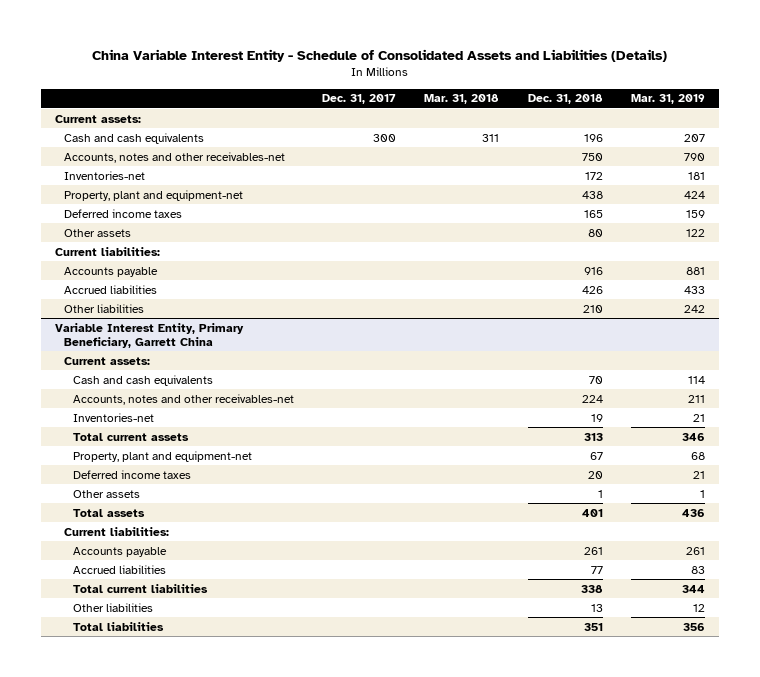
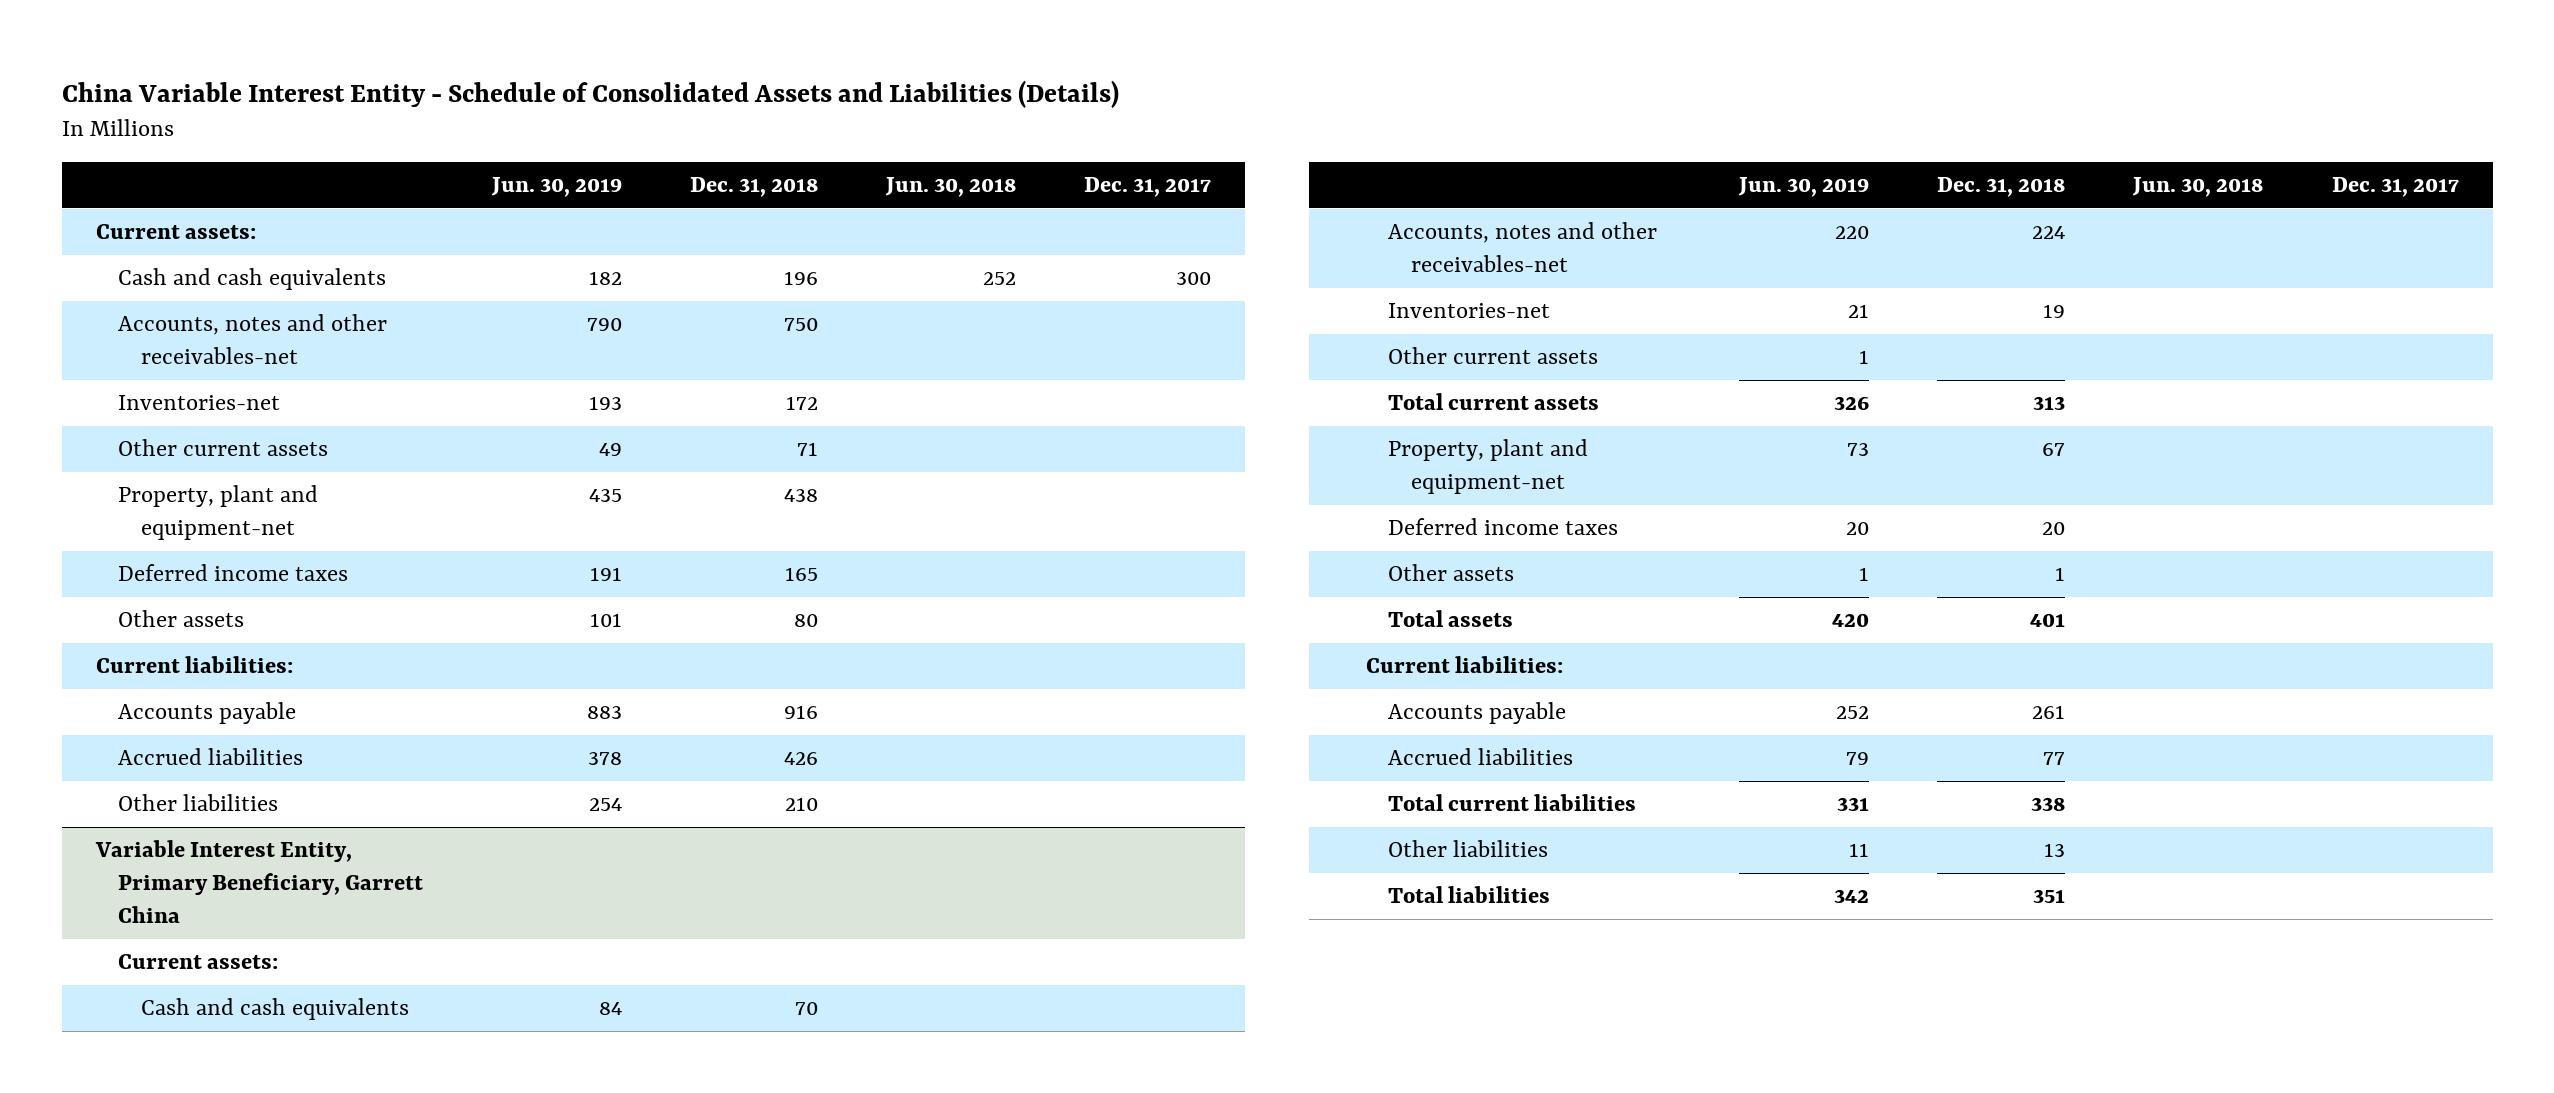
[424,94,500,105] Mar. 31, 2018 -> none
[630,94,705,105] Mar. 31, 2019 -> none
none -> [490,177,622,198] Jun. 30, 2019
none -> [884,177,1016,198] Jun. 30, 2018
none -> [118,439,329,457] Other current assets
none -> [1388,347,1599,365] Other current assets

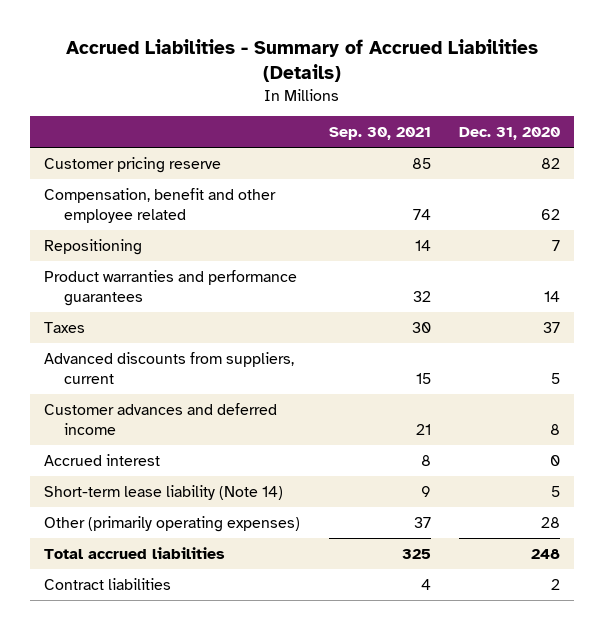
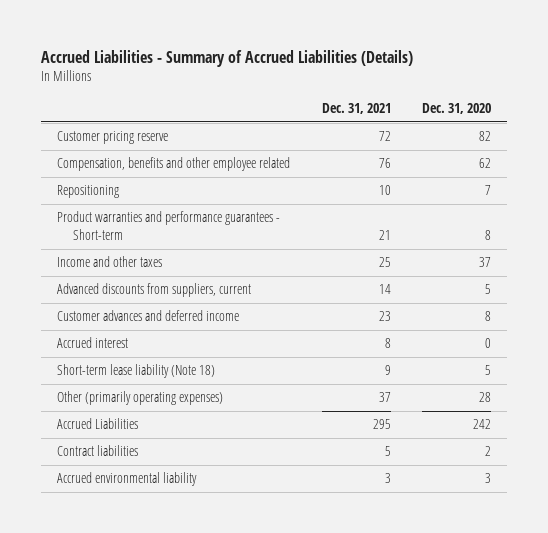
[328,127,431,141] Sep. 30, 2021 -> none
none -> [321,103,391,115] Dec. 31, 2021
[44,187,277,224] Compensation, benefit and other employee related -> [56,157,290,172] Compensation, benefits and other employee related
[44,269,298,307] Product warranties and performance guarantees -> [56,211,280,241] Product warranties and performance guarantees - Short-term
[544,291,561,303] 14 -> [485,230,492,241] 8
[44,321,86,333] Taxes -> [56,256,162,268] Income and other taxes
[44,484,284,500] Short-term lease liability (Note 14) -> [56,364,215,379] Short-term lease liability (Note 18)
[44,546,226,559] Total accrued liabilities -> [56,418,138,430] Accrued Liabilities
[531,548,561,559] 248 -> [473,419,492,430] 242
none -> [56,472,197,487] Accrued environmental liability

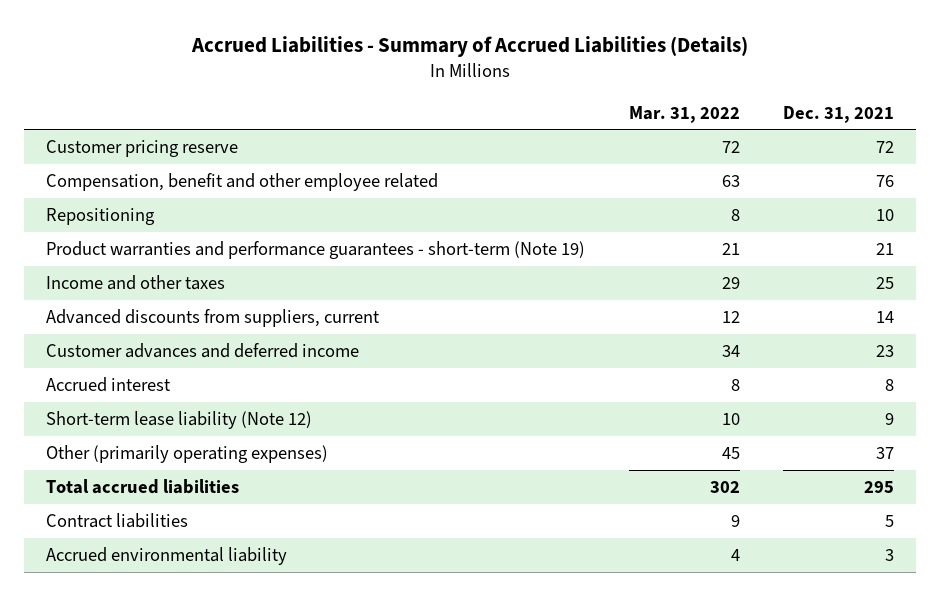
[422,103,492,115] Dec. 31, 2020 -> none
none -> [628,105,740,123] Mar. 31, 2022
[56,157,290,172] Compensation, benefits and other employee related -> [45,172,438,191] Compensation, benefit and other employee related
[56,211,280,241] Product warranties and performance guarantees - Short-term -> [45,240,585,259] Product warranties and performance guarantees - short-term (Note 19)
[56,364,215,379] Short-term lease liability (Note 18) -> [45,410,312,429] Short-term lease liability (Note 12)
[56,418,138,430] Accrued Liabilities -> [45,478,239,494] Total accrued liabilities

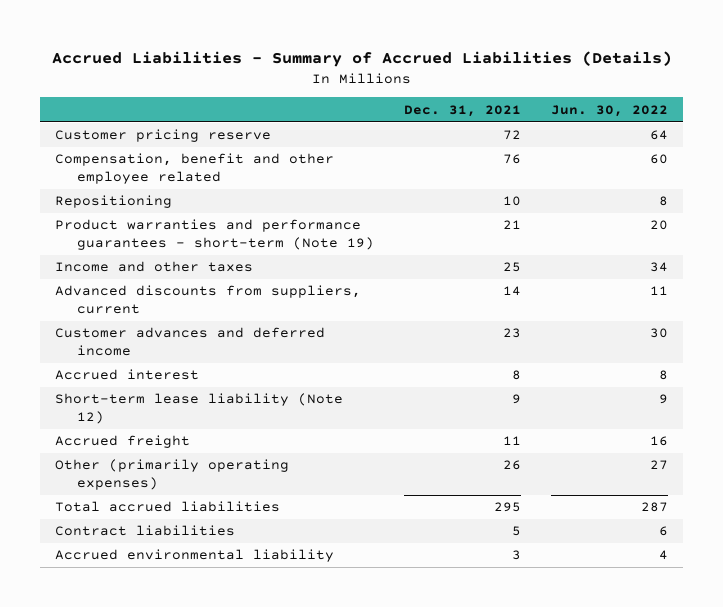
[628,105,740,123] Mar. 31, 2022 -> none
none -> [550,104,668,117] Jun. 30, 2022
none -> [55,435,191,449] Accrued freight
[876,446,895,459] 37 -> [502,460,521,471] 26

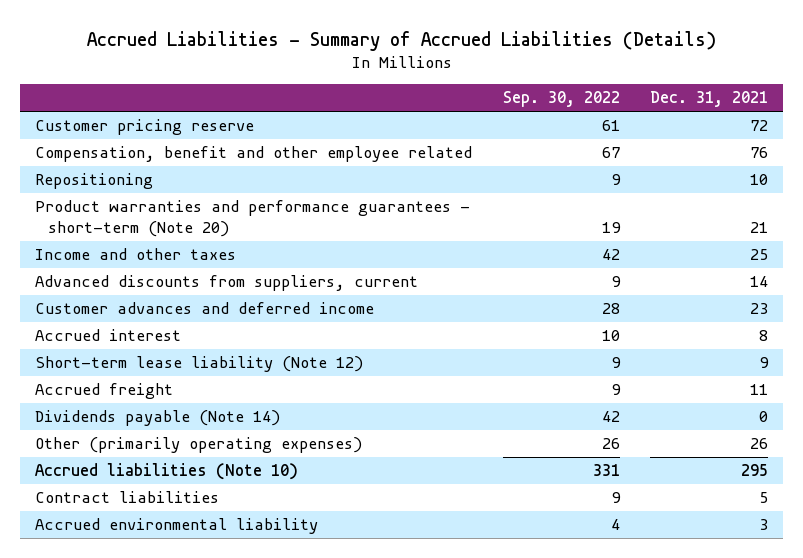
[550,104,668,117] Jun. 30, 2022 -> none
none -> [502,91,620,108] Sep. 30, 2022
[55,219,374,251] Product warranties and performance guarantees - short-term (Note 19) -> [35,200,471,237] Product warranties and performance guarantees - short-term (Note 20)
none -> [35,410,281,427] Dividends payable (Note 14)
[55,501,281,513] Total accrued liabilities -> [35,463,299,481] Accrued liabilities (Note 10)

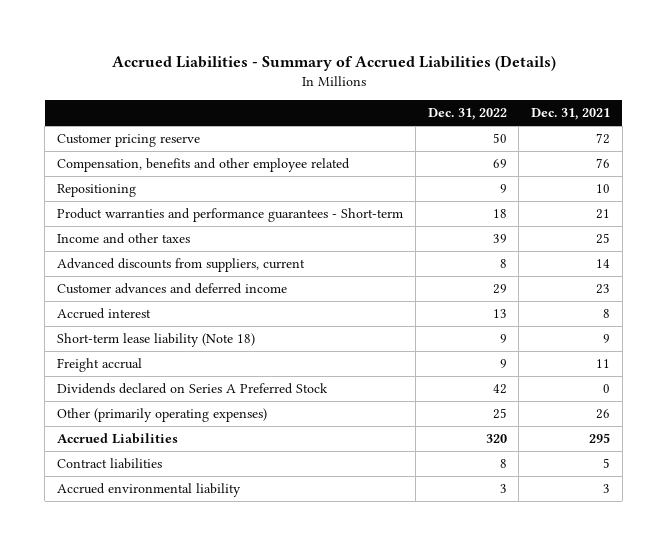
[502,91,620,108] Sep. 30, 2022 -> none
none -> [427,108,507,121] Dec. 31, 2022
[35,146,473,163] Compensation, benefit and other employee related -> [56,158,350,173] Compensation, benefits and other employee related
[35,200,471,237] Product warranties and performance guarantees - short-term (Note 20) -> [56,208,403,223] Product warranties and performance guarantees - Short-term
[35,356,364,373] Short-term lease liability (Note 12) -> [56,333,255,348] Short-term lease liability (Note 18)
[35,383,174,400] Accrued freight -> [56,358,142,373] Freight accrual
[35,410,281,427] Dividends payable (Note 14) -> [56,383,328,395] Dividends declared on Series A Preferred Stock
[35,463,299,481] Accrued liabilities (Note 10) -> [56,433,178,445] Accrued Liabilities

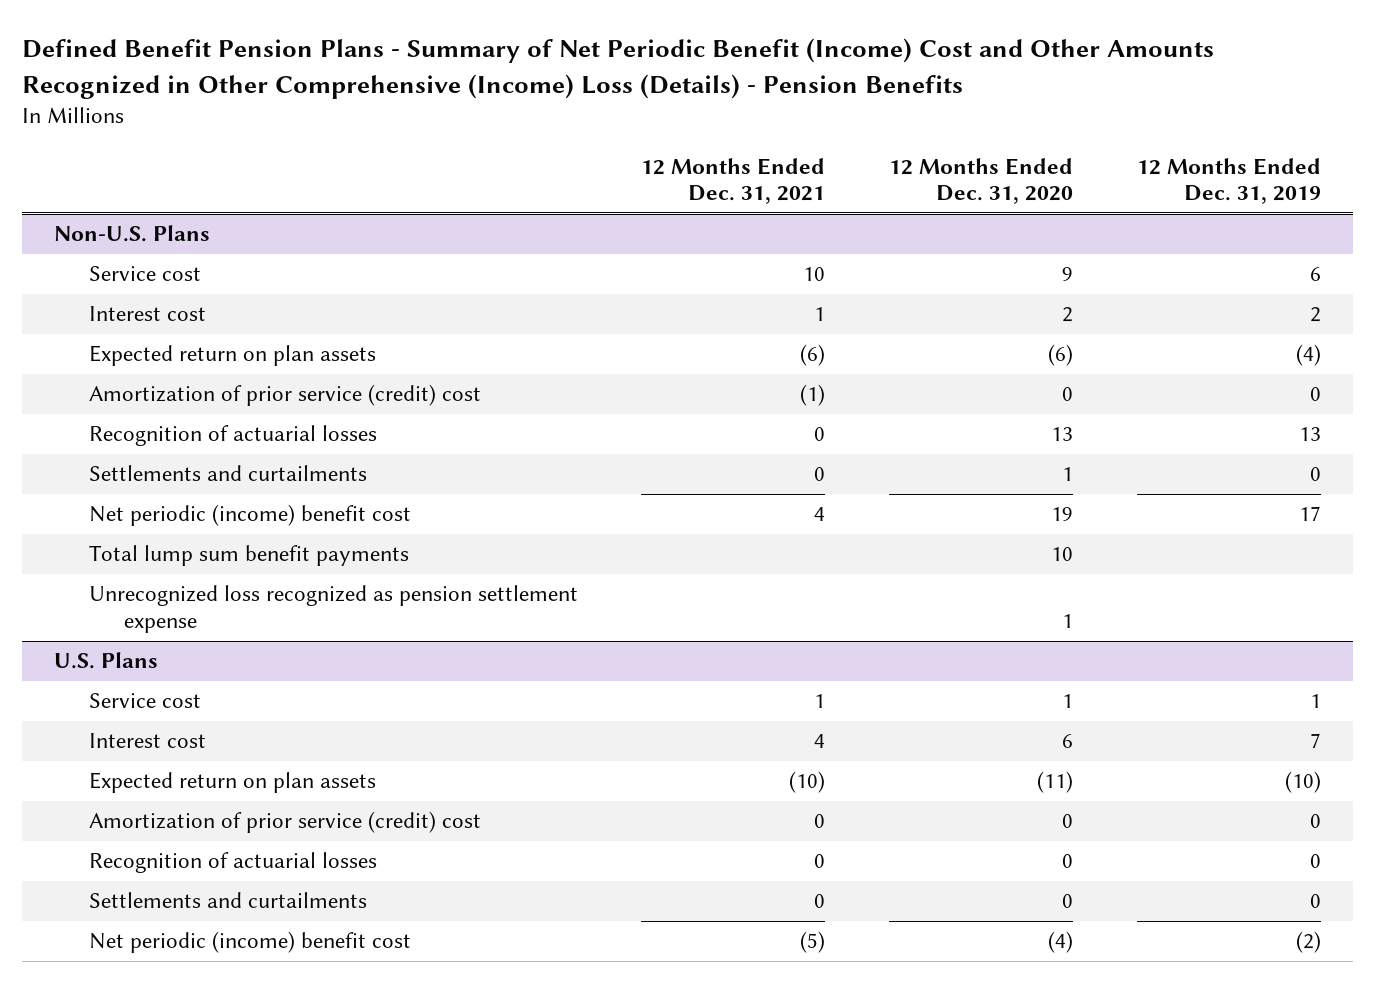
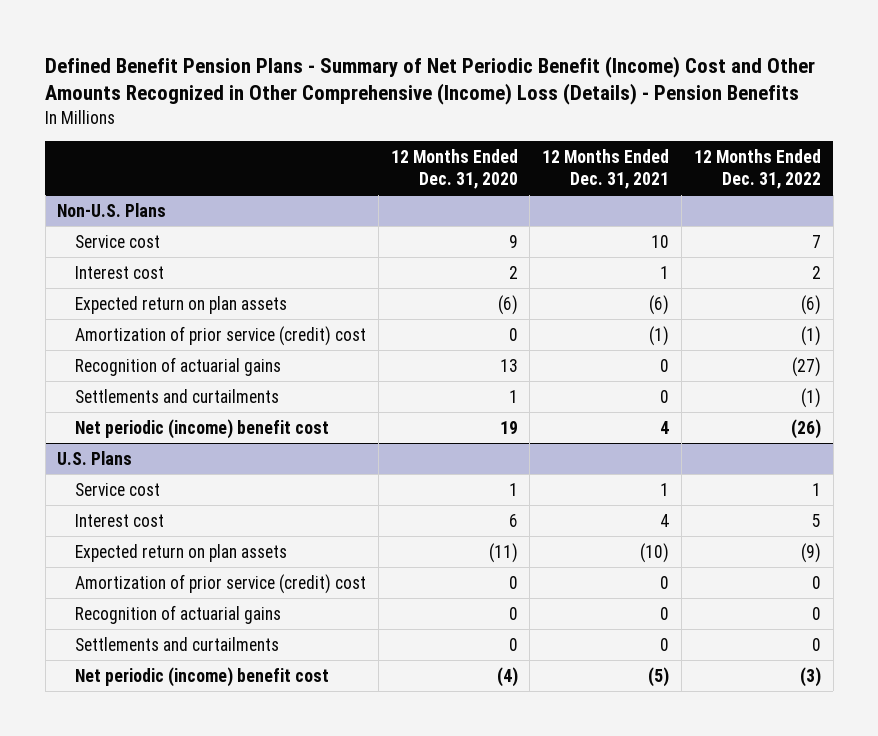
[1137,157,1322,205] 12 Months Ended Dec. 31, 2019 -> none
none -> [693,149,821,189] 12 Months Ended Dec. 31, 2022
[88,425,377,447] Recognition of actuarial losses -> [75,356,282,376] Recognition of actuarial gains
[88,545,409,567] Total lump sum benefit payments -> none
[88,585,578,634] Unrecognized loss recognized as pension settlement expense -> none
[88,852,377,874] Recognition of actuarial losses -> [75,604,282,624] Recognition of actuarial gains

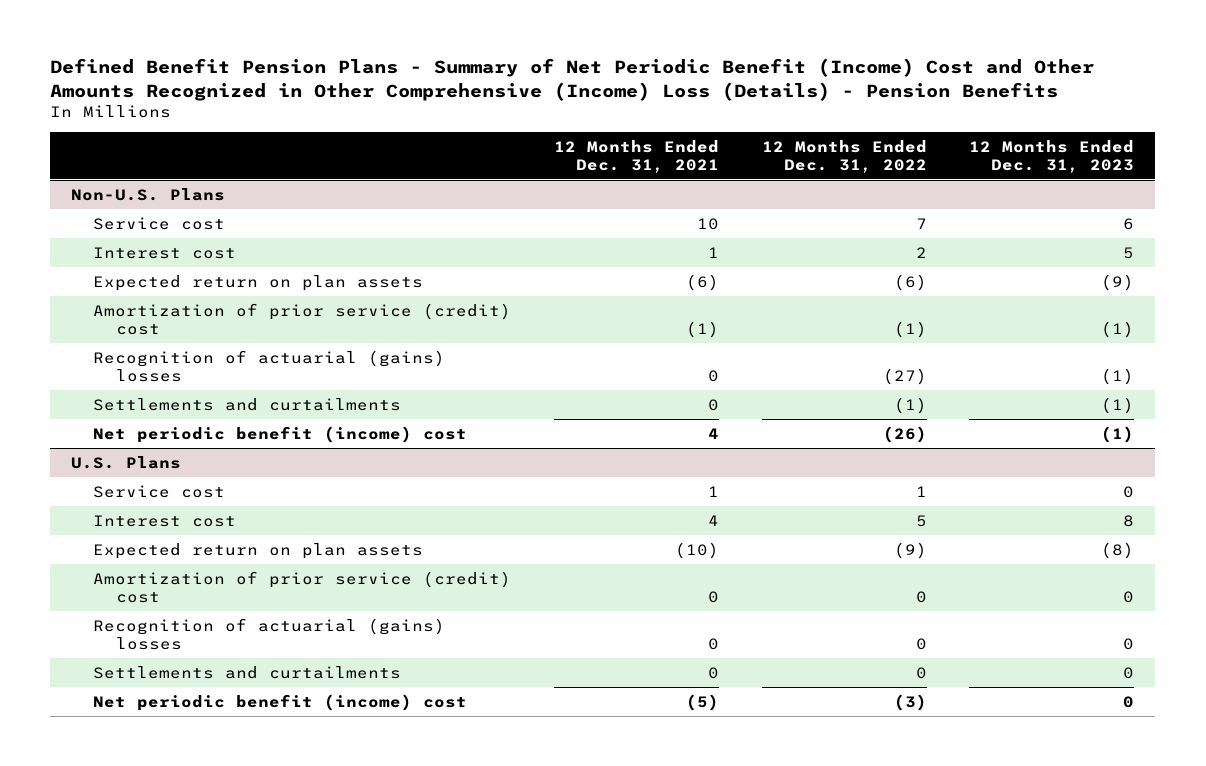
[390,149,518,189] 12 Months Ended Dec. 31, 2020 -> none
none -> [969,139,1135,173] 12 Months Ended Dec. 31, 2023
[75,356,282,376] Recognition of actuarial gains -> [93,349,446,382] Recognition of actuarial (gains) losses
[75,418,330,439] Net periodic (income) benefit cost -> [93,425,468,443] Net periodic benefit (income) cost
[75,604,282,624] Recognition of actuarial gains -> [93,617,446,650] Recognition of actuarial (gains) losses
[75,666,330,687] Net periodic (income) benefit cost -> [93,693,468,711] Net periodic benefit (income) cost

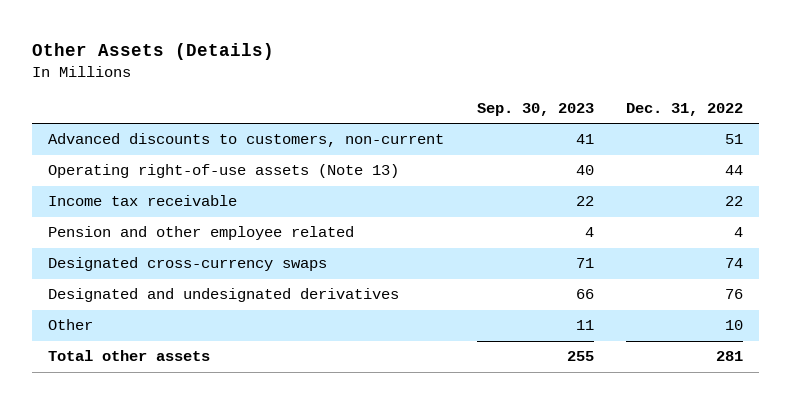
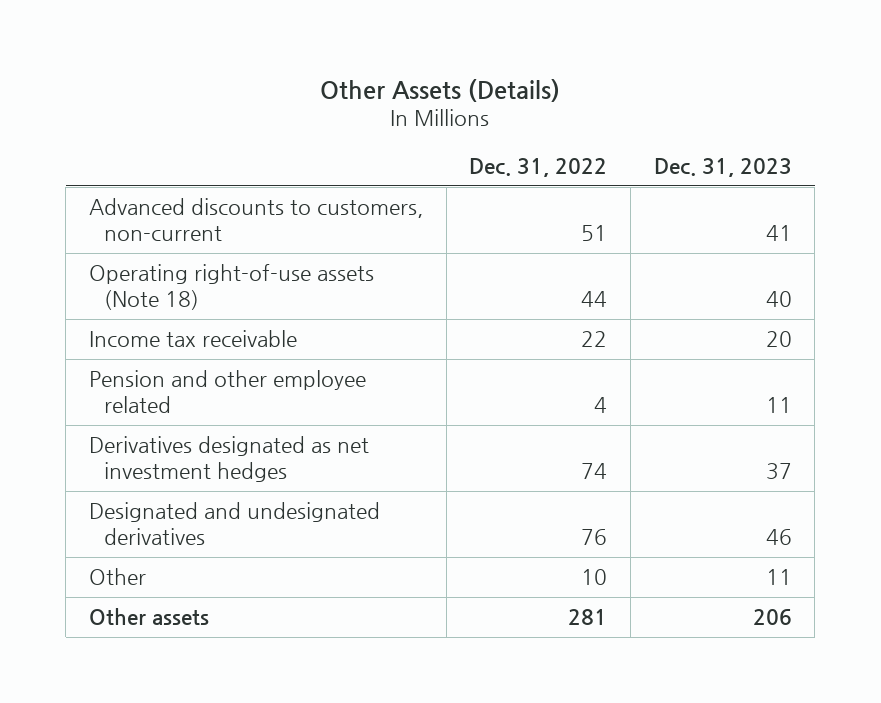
[476,102,594,116] Sep. 30, 2023 -> none
none -> [653,157,792,177] Dec. 31, 2023
[48,164,400,179] Operating right-of-use assets (Note 13) -> [88,264,374,311] Operating right-of-use assets (Note 18)
[48,257,328,272] Designated cross-currency swaps -> [88,436,369,483] Derivatives designated as net investment hedges
[48,350,211,362] Total other assets -> [88,608,209,626] Other assets

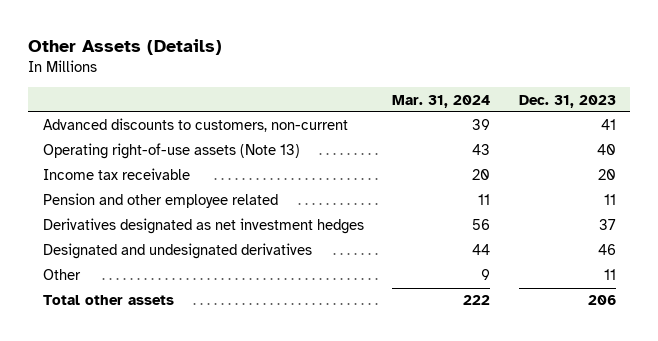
[469,157,608,177] Dec. 31, 2022 -> none
none -> [392,94,491,108] Mar. 31, 2024
[88,264,374,311] Operating right-of-use assets (Note 18) -> [42,143,300,160] Operating right-of-use assets (Note 13)
[88,608,209,626] Other assets -> [42,295,174,306] Total other assets

